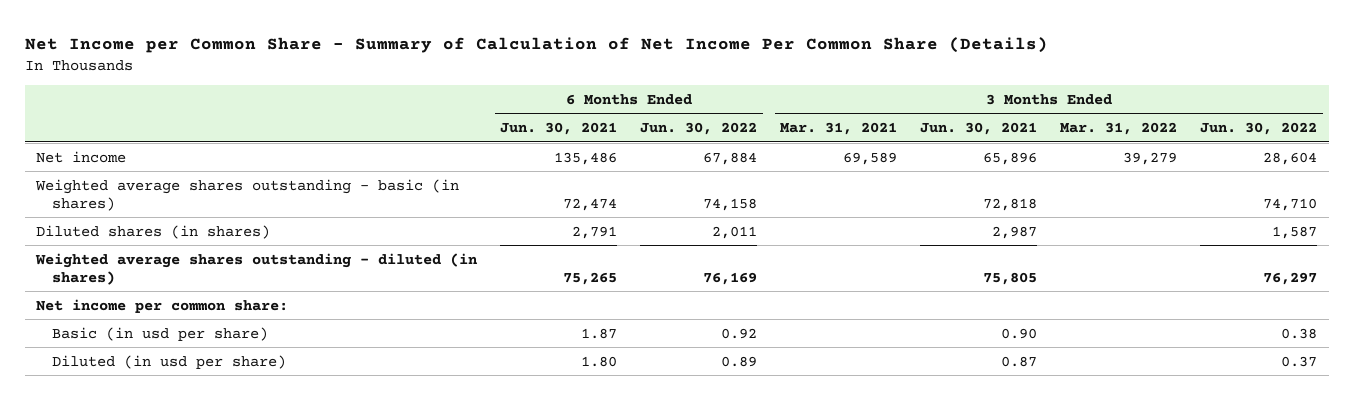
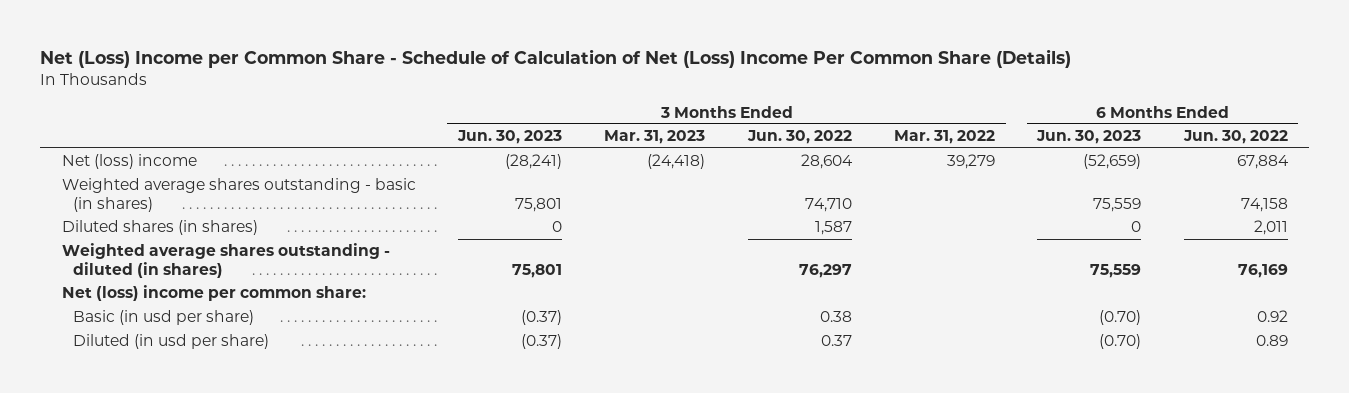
[25,36,1049,53] Net Income per Common Share - Summary of Calculation of Net Income Per Common Share (Details) -> [40,49,1072,69] Net (Loss) Income per Common Share - Schedule of Calculation of Net (Loss) Income Per Common Share (Details)
[500,122,618,136] Jun. 30, 2021 -> none
[780,122,898,136] Mar. 31, 2021 -> none
[920,122,1038,136] Jun. 30, 2021 -> none
none -> [457,130,563,145] Jun. 30, 2023
none -> [604,130,706,145] Mar. 31, 2023
none -> [1036,130,1142,145] Jun. 30, 2023
[36,150,127,163] Net income -> [61,154,197,170] Net (loss) income
[36,298,289,313] Net income per common share: -> [61,285,366,302] Net (loss) income per common share:

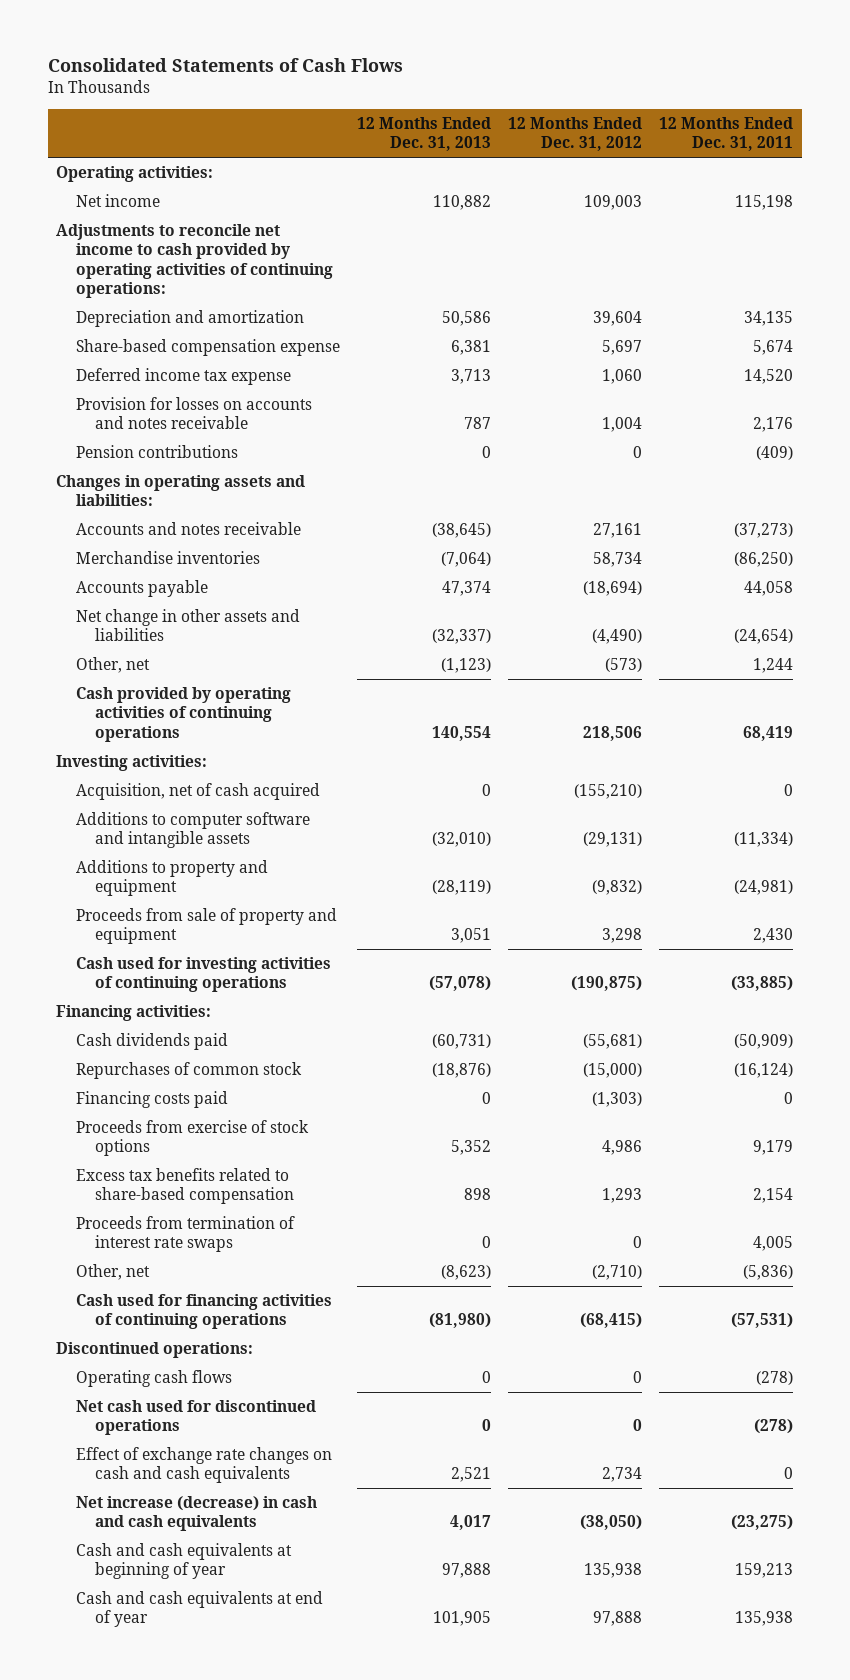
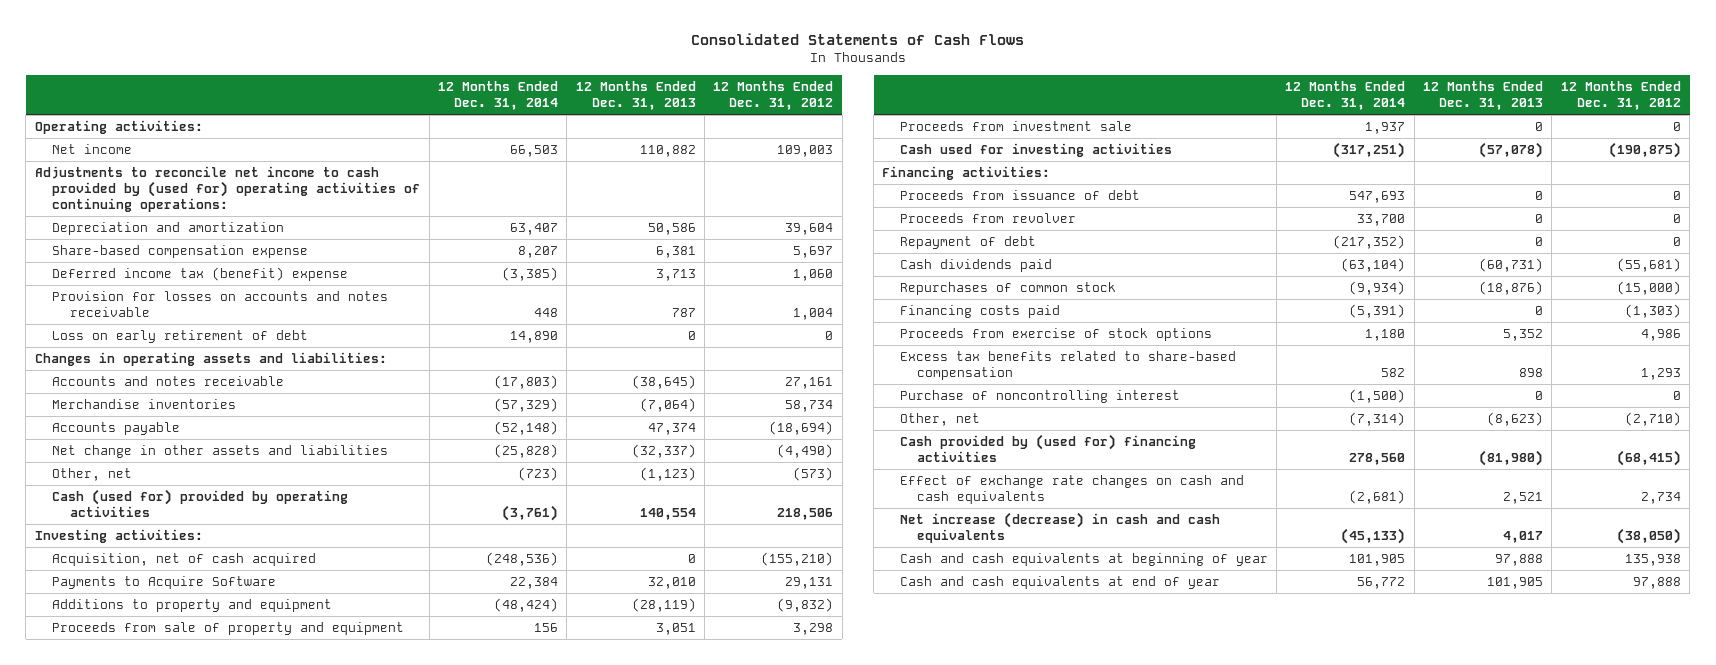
[659,116,794,152] 12 Months Ended Dec. 31, 2011 -> none
none -> [437,81,558,110] 12 Months Ended Dec. 31, 2014
[56,224,333,298] Adjustments to reconcile net income to cash provided by operating activities of continuing operations: -> [34,166,421,212] Adjustments to reconcile net income to cash provided by (used for) operating activities of continuing operations:
[75,368,291,386] Deferred income tax expense -> [52,267,349,282] Deferred income tax (benefit) expense
[75,445,238,459] Pension contributions -> none
none -> [52,330,309,344] Loss on early retirement of debt
[75,687,291,742] Cash provided by operating activities of continuing operations -> [52,489,349,517] Cash (used for) provided by operating activities
[75,812,310,849] Additions to computer software and intangible assets -> none
none -> [52,576,277,590] Payments to Acquire Software
none -> [899,121,1132,132] Proceeds from investment sale
[75,957,331,993] Cash used for investing activities of continuing operations -> [899,143,1172,158] Cash used for investing activities
none -> [899,190,1140,201] Proceeds from issuance of debt
none -> [899,213,1076,224] Proceeds from revolver
none -> [899,236,1036,250] Repayment of debt
[75,1216,295,1253] Proceeds from termination of interest rate swaps -> none
none -> [899,390,1180,404] Purchase of noncontrolling interest
[56,1342,254,1359] Discontinued operations: -> none
[75,1370,232,1388] Operating cash flows -> none
[75,1400,316,1436] Net cash used for discontinued operations -> none
[75,1294,332,1330] Cash used for financing activities of continuing operations -> [899,434,1196,462] Cash provided by (used for) financing activities

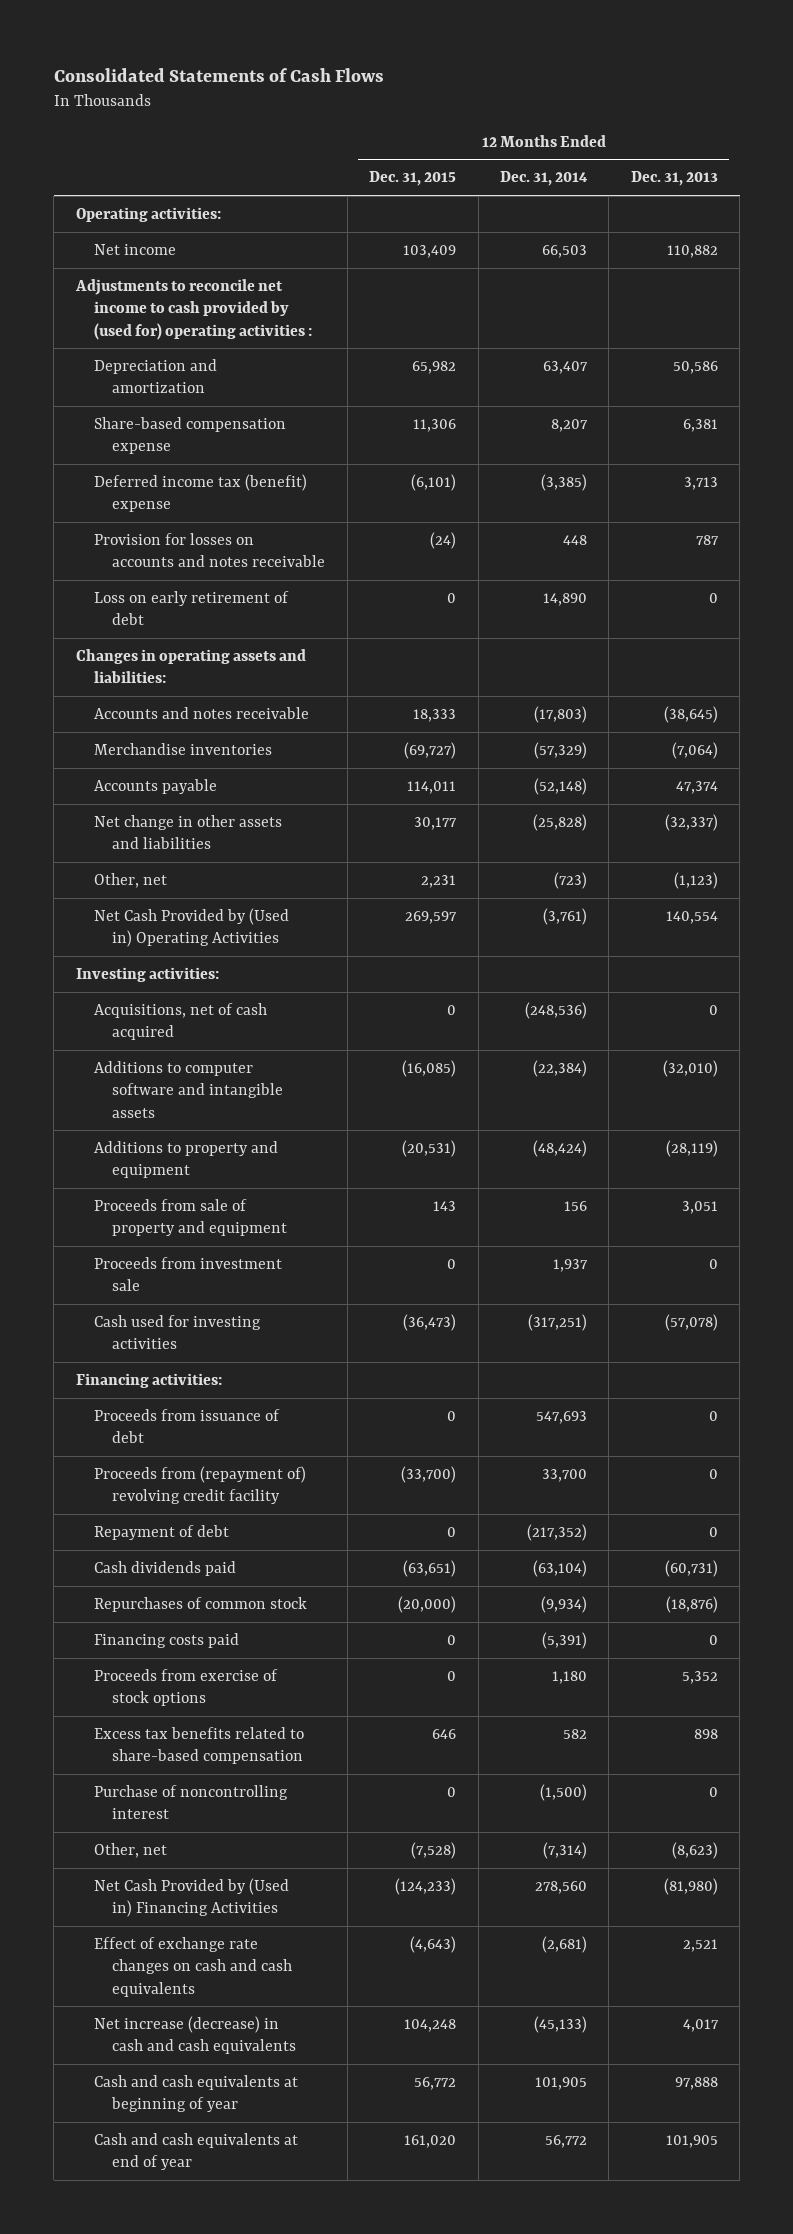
[713,81,834,110] 12 Months Ended Dec. 31, 2012 -> none
none -> [369,171,457,187] Dec. 31, 2015
[34,166,421,212] Adjustments to reconcile net income to cash provided by (used for) operating activities of continuing operations: -> [74,278,312,340] Adjustments to reconcile net income to cash provided by (used for) operating activities :
[52,489,349,517] Cash (used for) provided by operating activities -> [93,907,289,948] Net Cash Provided by (Used in) Operating Activities
[52,576,277,590] Payments to Acquire Software -> none
[52,553,317,567] Acquisition, net of cash acquired -> [93,1002,267,1041] Acquisitions, net of cash acquired
none -> [93,1060,284,1118] Additions to computer software and intangible assets
[899,213,1076,224] Proceeds from revolver -> [93,1465,306,1505] Proceeds from (repayment of) revolving credit facility
[899,434,1196,462] Cash provided by (used for) financing activities -> [93,1877,289,1918] Net Cash Provided by (Used in) Financing Activities

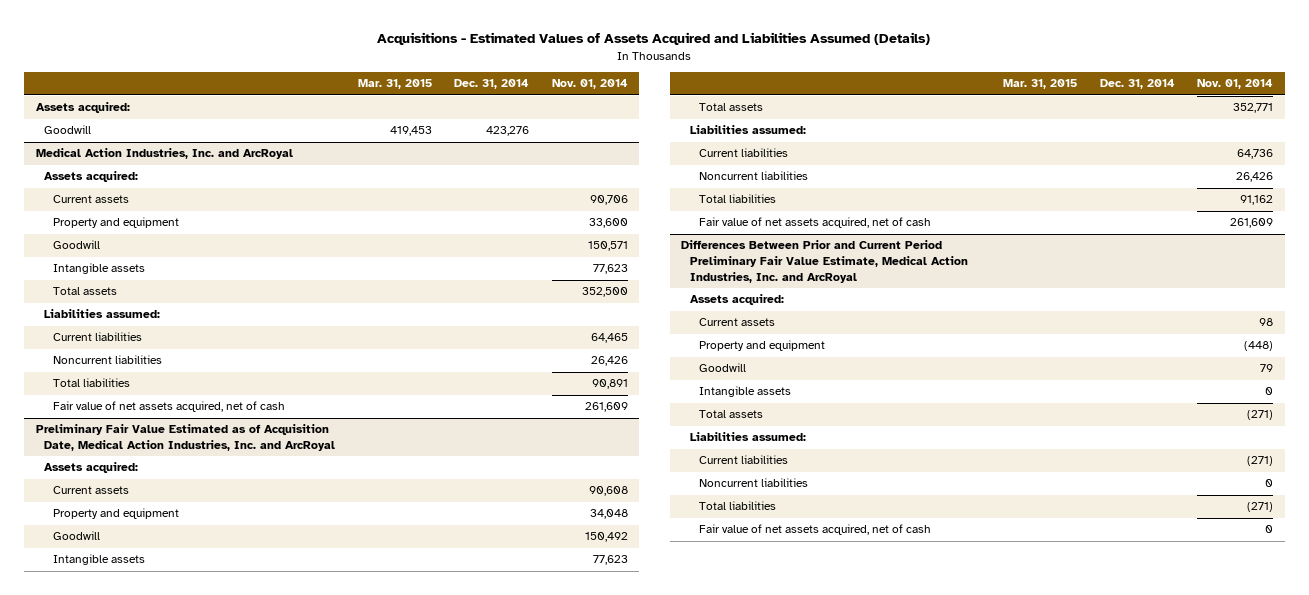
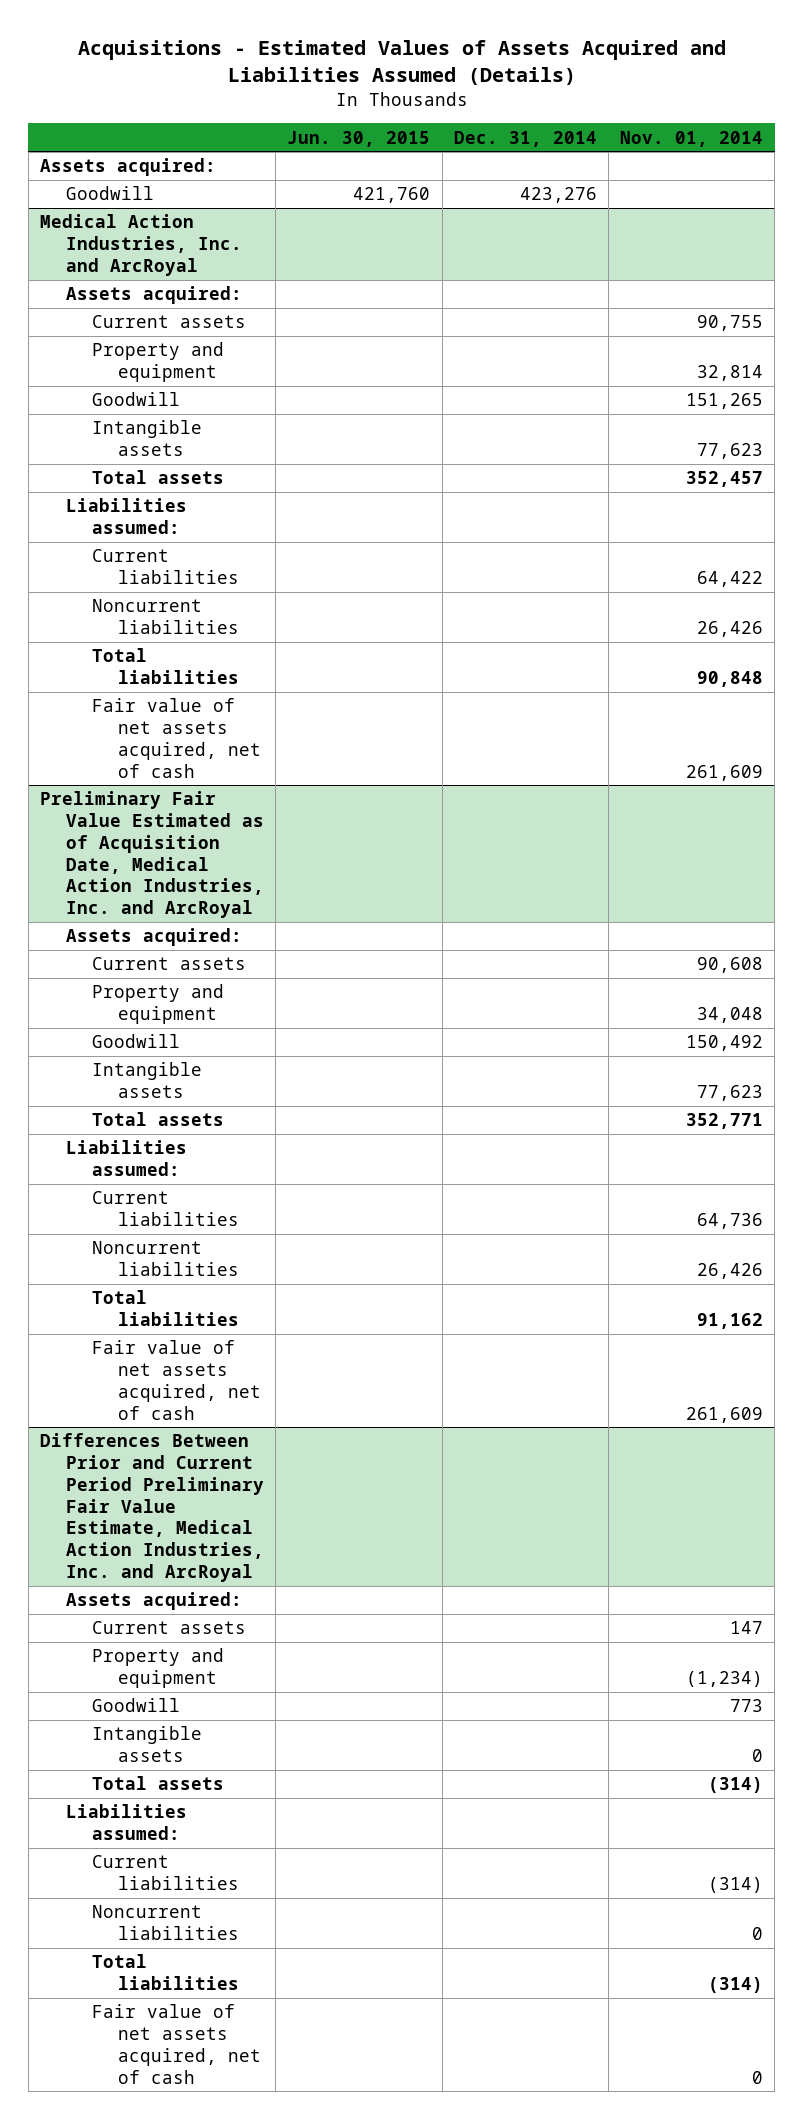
[357,79,432,90] Mar. 31, 2015 -> none
none -> [287,130,431,147] Jun. 30, 2015
[589,195,628,206] 90,706 -> [697,315,764,332] 90,755
[588,218,628,229] 33,600 -> [697,365,764,382] 32,814
[587,241,628,252] 150,571 -> [686,393,764,410] 151,265
[581,287,628,298] 352,500 -> [686,471,764,488] 352,457
[590,333,628,344] 64,465 -> [697,571,764,588] 64,422
[591,379,628,390] 90,891 -> [697,671,764,688] 90,848
[1259,318,1274,327] 98 -> [730,1621,764,1635] 147
[1244,341,1274,352] (448) -> [686,1671,764,1688] (1,234)
[1260,364,1274,373] 79 -> [730,1699,764,1713] 773
[1247,410,1274,421] (271) -> [708,1777,764,1794] (314)
[1247,456,1274,467] (271) -> [708,1877,764,1894] (314)
[1247,502,1274,513] (271) -> [708,1977,764,1994] (314)

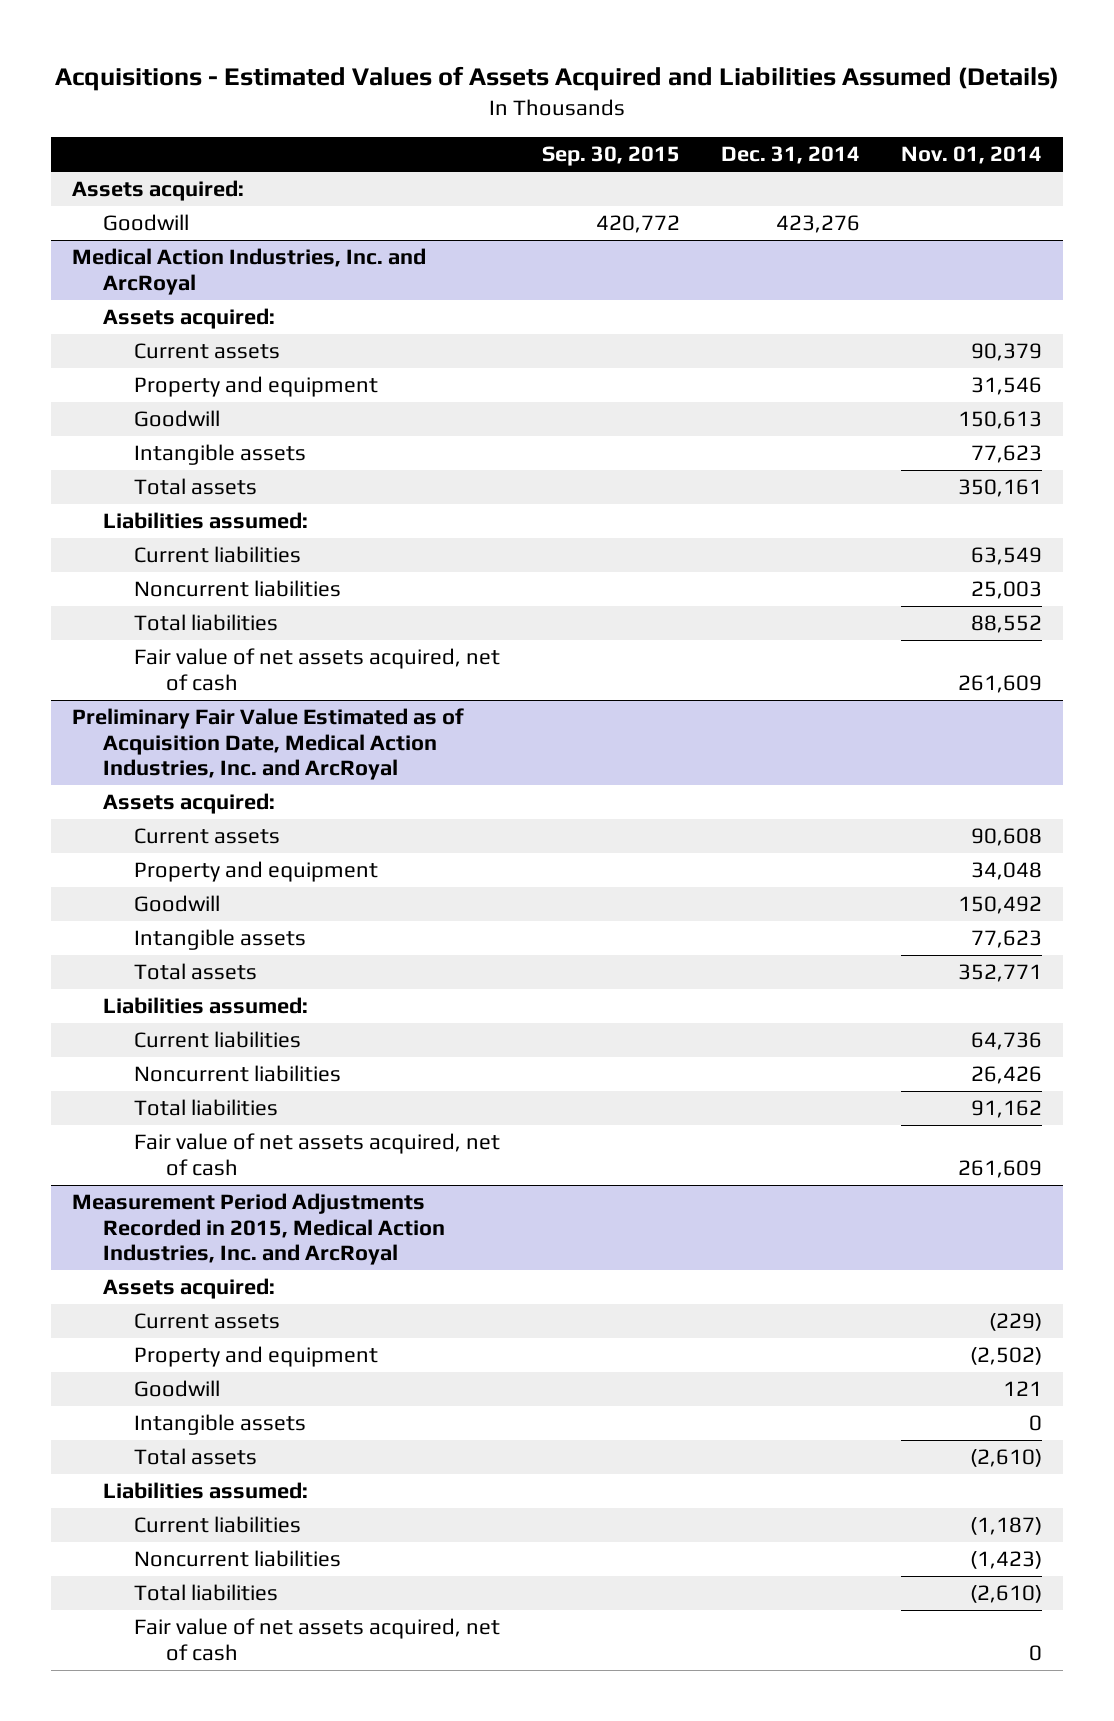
[287,130,431,147] Jun. 30, 2015 -> none
none -> [541,146,680,167] Sep. 30, 2015
[697,315,764,332] 90,755 -> [971,343,1043,362] 90,379
[697,365,764,382] 32,814 -> [971,377,1043,396] 31,546
[686,393,764,410] 151,265 -> [958,411,1043,430] 150,613
[686,471,764,488] 352,457 -> [958,479,1043,498] 350,161
[697,571,764,588] 64,422 -> [971,547,1043,566] 63,549
[697,621,764,638] 26,426 -> [971,581,1043,600] 25,003
[697,671,764,688] 90,848 -> [971,615,1043,634] 88,552
[40,1433,264,1582] Differences Between Prior and Current Period Preliminary Fair Value Estimate, Medical Action Industries, Inc. and ArcRoyal -> none
none -> [71,1193,446,1266] Measurement Period Adjustments Recorded in 2015, Medical Action Industries, Inc. and ArcRoyal
[730,1621,764,1635] 147 -> [989,1313,1043,1332] (229)
[686,1671,764,1688] (1,234) -> [970,1347,1043,1366] (2,502)
[730,1699,764,1713] 773 -> [1003,1381,1043,1397] 121
[708,1777,764,1794] (314) -> [970,1449,1043,1468] (2,610)
[708,1877,764,1894] (314) -> [970,1517,1043,1536] (1,187)
[752,1927,764,1941] 0 -> [970,1551,1043,1570] (1,423)
[708,1977,764,1994] (314) -> [970,1585,1043,1604] (2,610)

